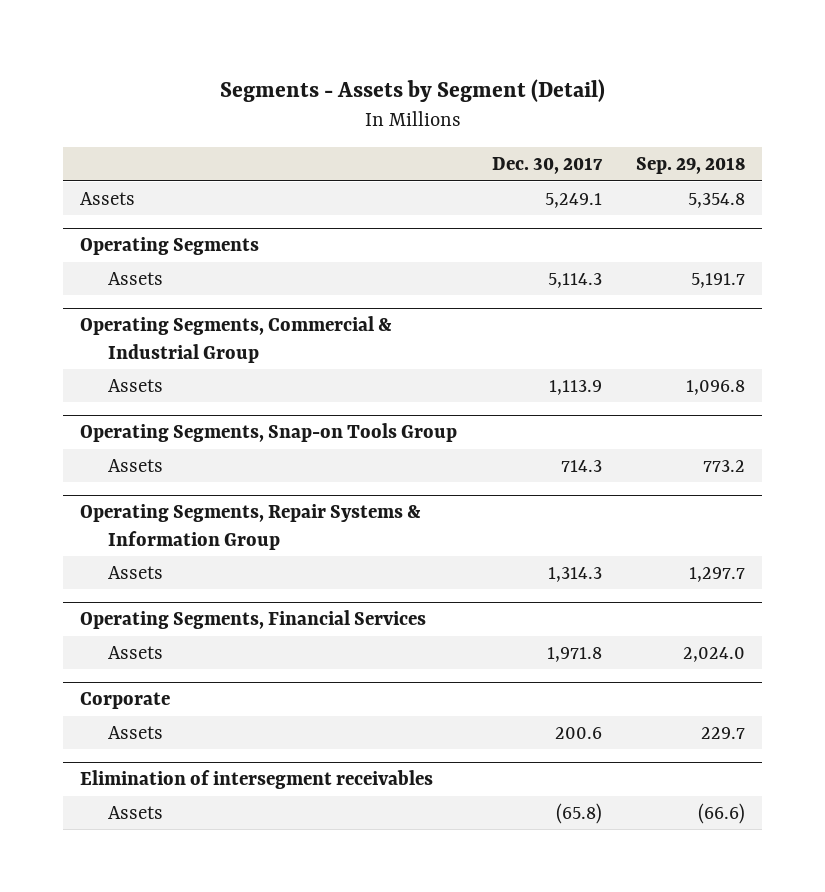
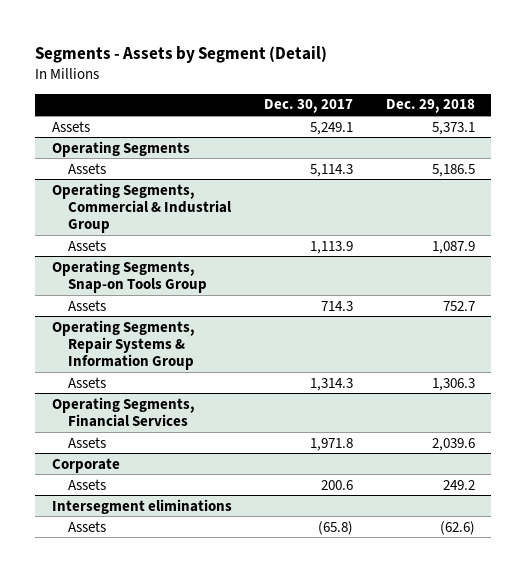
[635,157,745,175] Sep. 29, 2018 -> none
none -> [385,99,475,114] Dec. 29, 2018
[80,770,434,790] Elimination of intersegment receivables -> [51,498,232,514] Intersegment eliminations

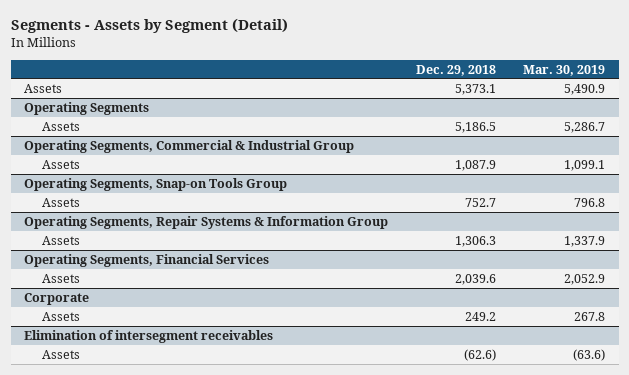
[264,99,354,114] Dec. 30, 2017 -> none
none -> [523,64,606,76] Mar. 30, 2019
[51,498,232,514] Intersegment eliminations -> [24,329,274,343] Elimination of intersegment receivables

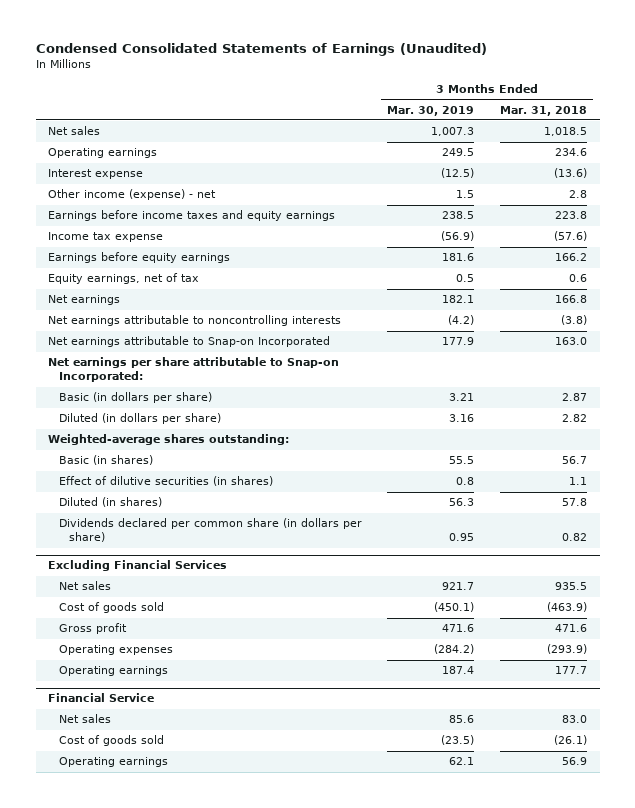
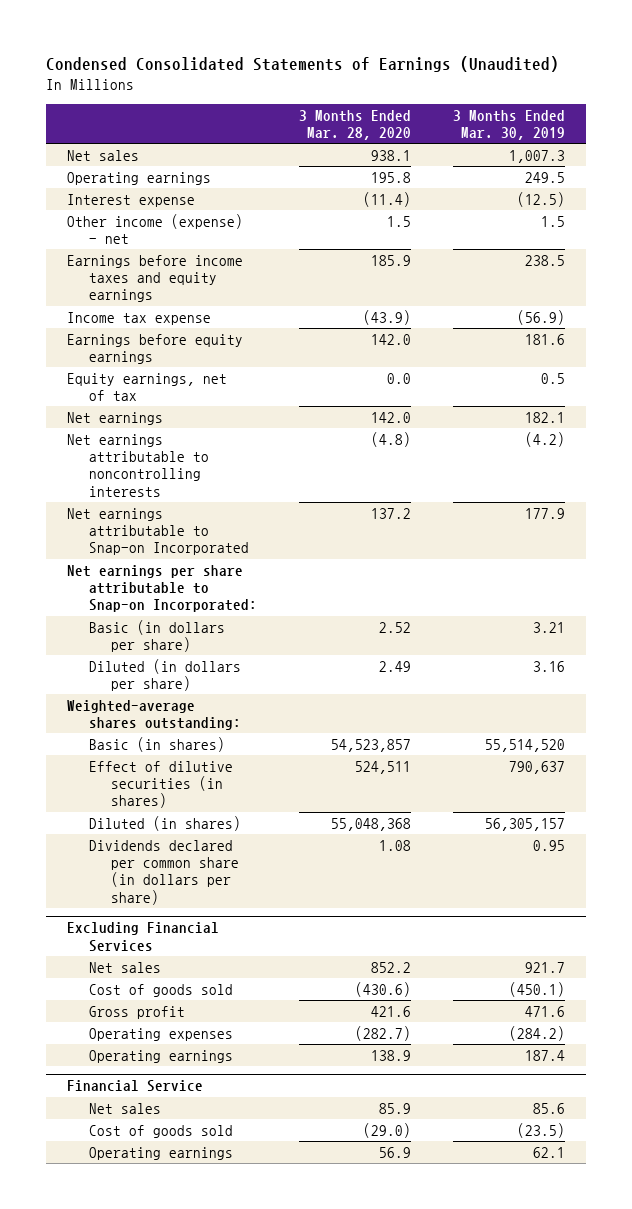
[499,105,587,116] Mar. 31, 2018 -> none
none -> [299,109,412,140] 3 Months Ended Mar. 28, 2020
[449,456,475,465] 55.5 -> [485,738,566,752] 55,514,520
[456,477,475,486] 0.8 -> [509,760,566,774] 790,637
[449,498,475,507] 56.3 -> [485,817,566,831] 56,305,157

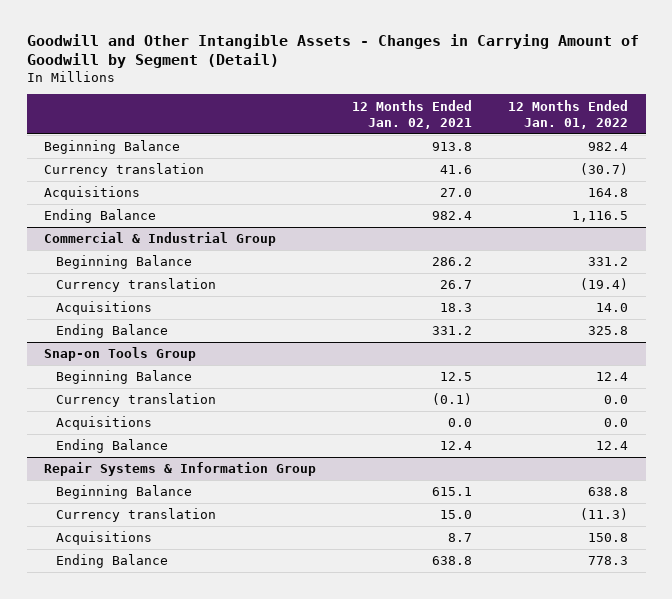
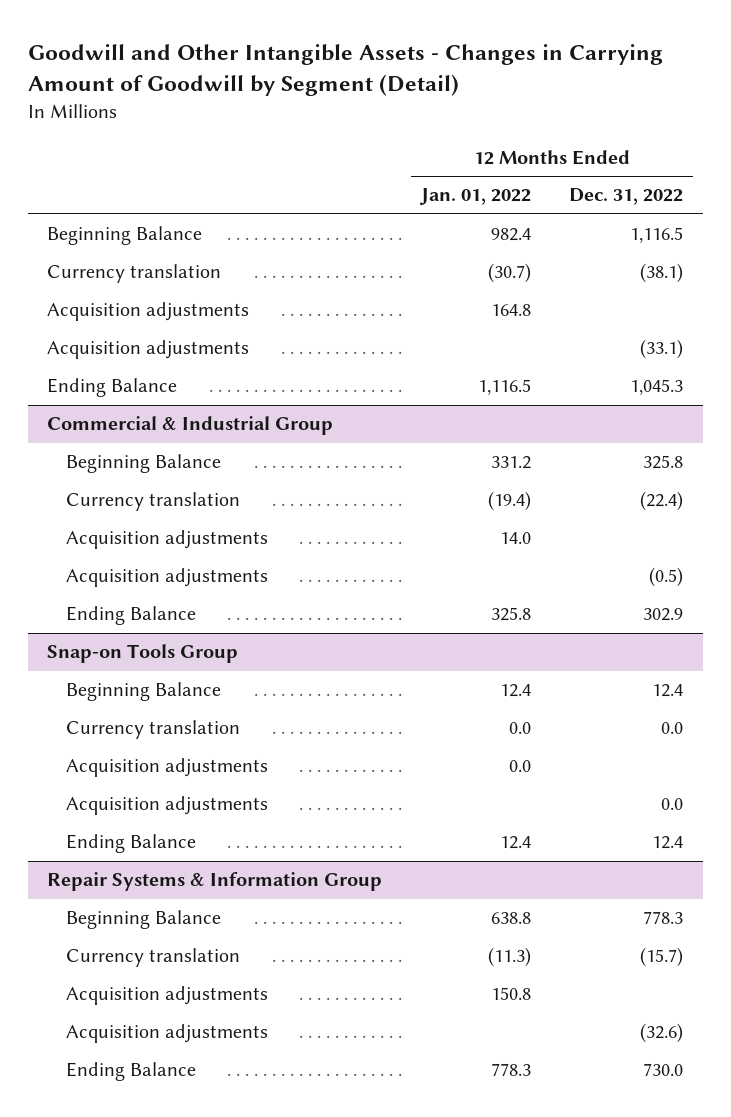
[352,99,473,129] 12 Months Ended Jan. 02, 2021 -> none
none -> [569,188,684,206] Dec. 31, 2022
[44,186,141,201] Acquisitions -> [47,302,250,322] Acquisition adjustments
none -> [47,340,250,360] Acquisition adjustments
[56,301,153,316] Acquisitions -> [65,530,268,550] Acquisition adjustments
none -> [65,568,268,588] Acquisition adjustments
[56,416,153,431] Acquisitions -> [65,758,268,778] Acquisition adjustments
none -> [65,796,268,816] Acquisition adjustments
[56,531,153,546] Acquisitions -> [65,986,268,1006] Acquisition adjustments
none -> [65,1024,268,1044] Acquisition adjustments

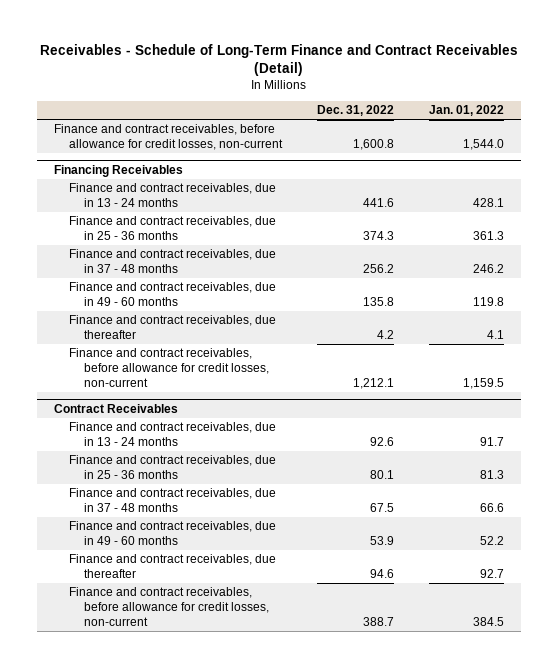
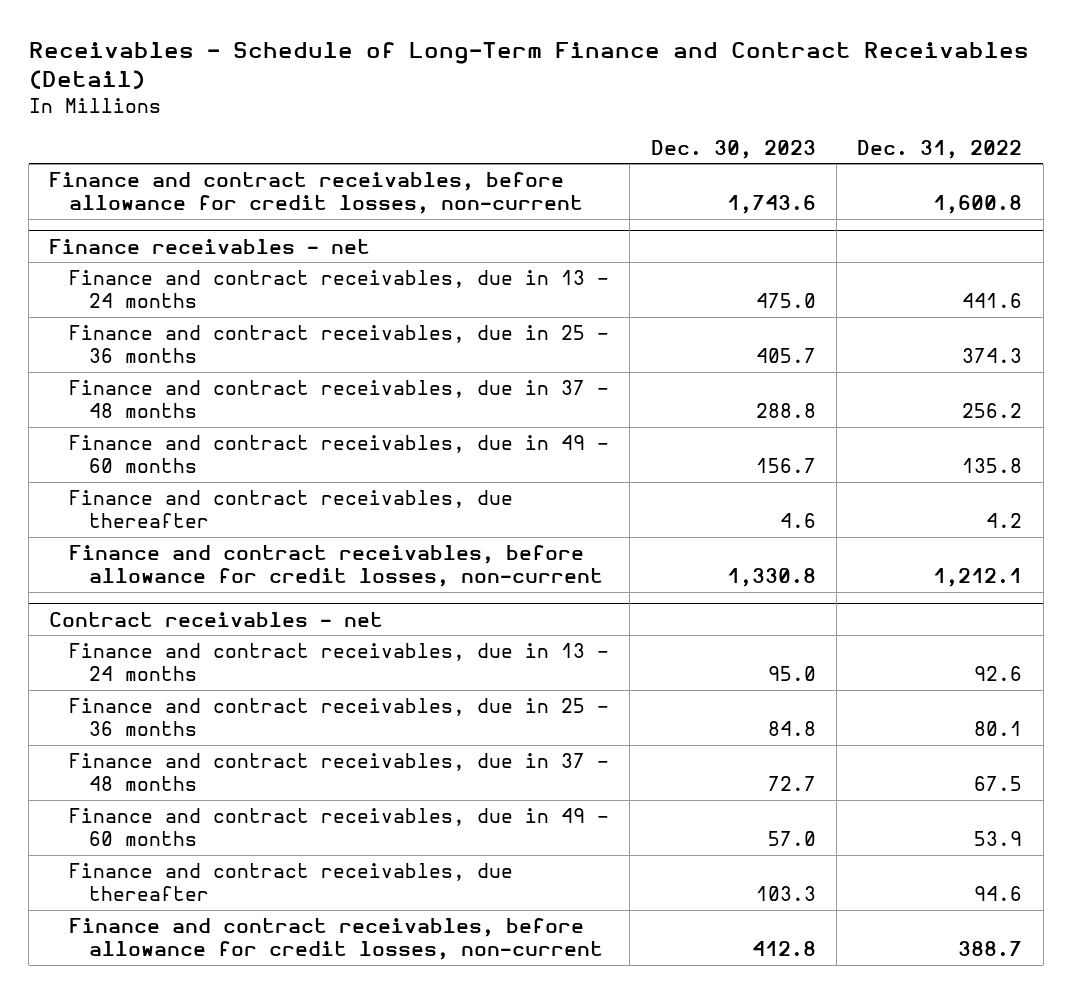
[428,105,504,117] Jan. 01, 2022 -> none
none -> [650,139,816,159] Dec. 30, 2023
[54,164,184,177] Financing Receivables -> [49,238,371,254] Finance receivables - net
[54,403,179,413] Contract Receivables -> [49,611,384,627] Contract receivables - net

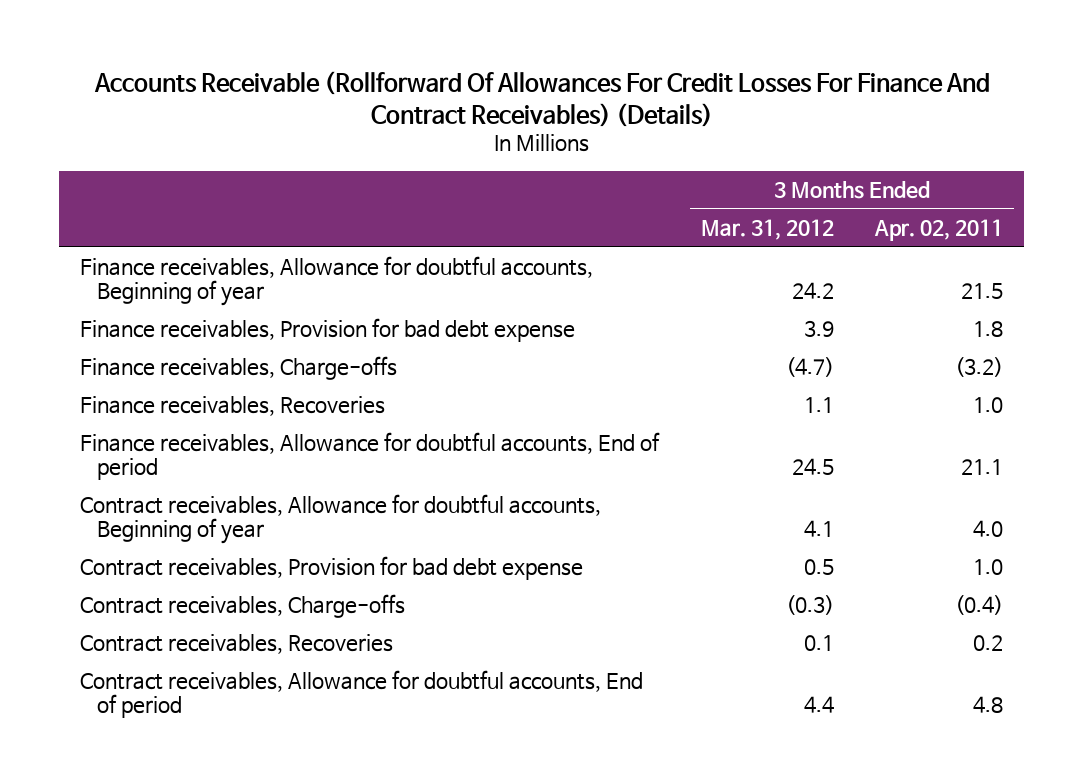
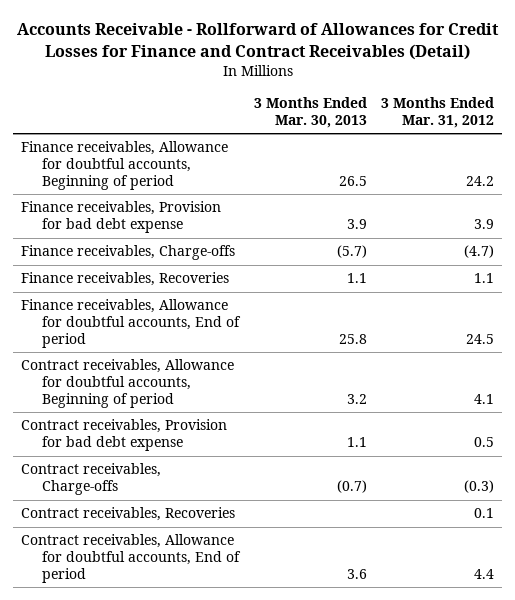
[93,71,990,127] Accounts Receivable (Rollforward Of Allowances For Credit Losses For Finance And Contract Receivables) (Details) -> [16,23,499,60] Accounts Receivable - Rollforward of Allowances for Credit Losses for Finance and Contract Receivables (Detail)
[874,219,1004,242] Apr. 02, 2011 -> none
none -> [253,97,367,128] 3 Months Ended Mar. 30, 2013
[80,256,594,307] Finance receivables, Allowance for doubtful accounts, Beginning of year -> [20,141,228,190] Finance receivables, Allowance for doubtful accounts, Beginning of period
[80,494,602,545] Contract receivables, Allowance for doubtful accounts, Beginning of year -> [20,359,234,408] Contract receivables, Allowance for doubtful accounts, Beginning of period

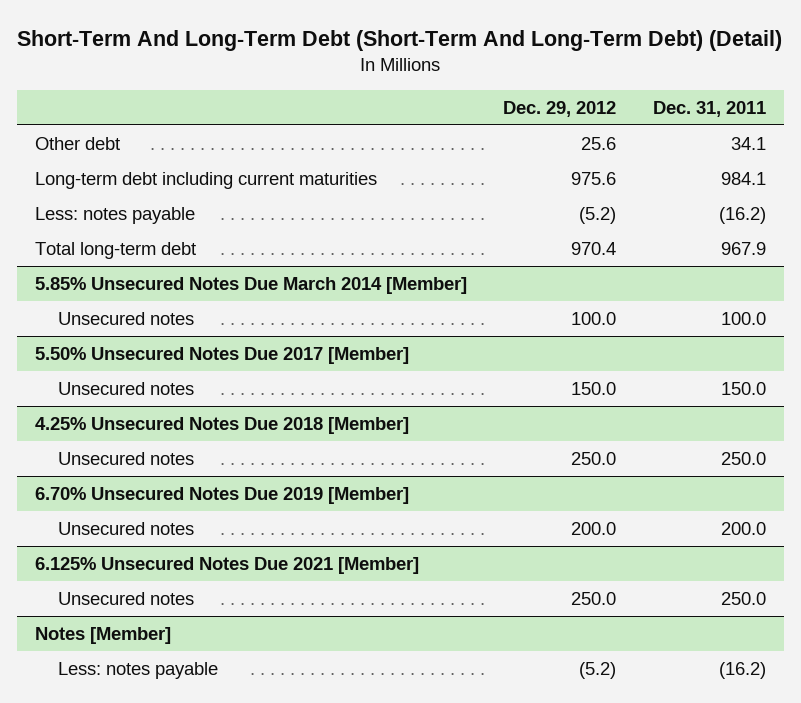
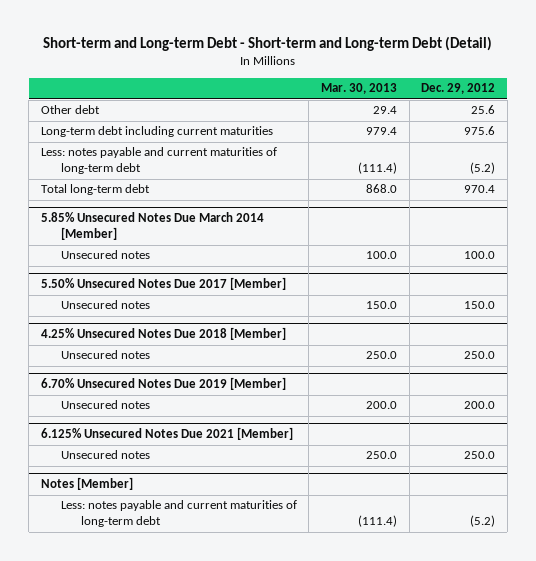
[17,29,783,51] Short-Term And Long-Term Debt (Short-Term And Long-Term Debt) (Detail) -> [43,36,493,52] Short-term and Long-term Debt - Short-term and Long-term Debt (Detail)
[652,100,766,117] Dec. 31, 2011 -> none
none -> [320,83,397,95] Mar. 30, 2013
[34,207,195,225] Less: notes payable -> [40,147,277,175] Less: notes payable and current maturities of long-term debt
[57,662,218,680] Less: notes payable -> [60,500,297,528] Less: notes payable and current maturities of long-term debt

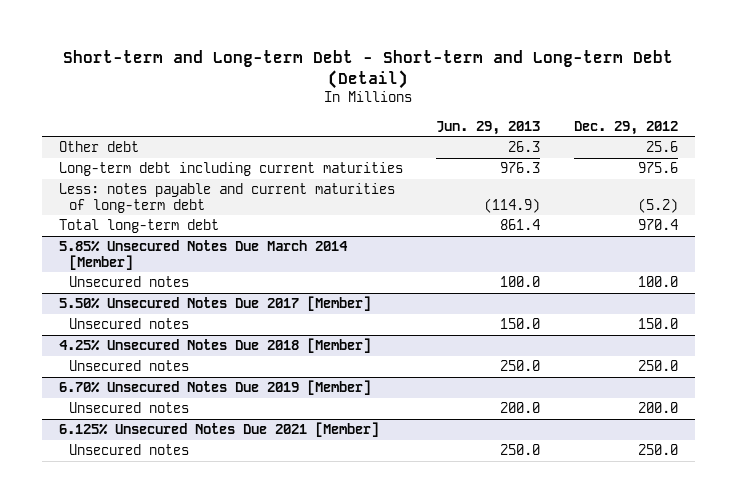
[320,83,397,95] Mar. 30, 2013 -> none
none -> [436,120,541,135] Jun. 29, 2013
[40,477,133,491] Notes [Member] -> none
[60,500,297,528] Less: notes payable and current maturities of long-term debt -> none

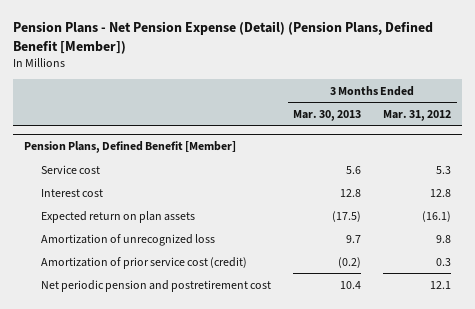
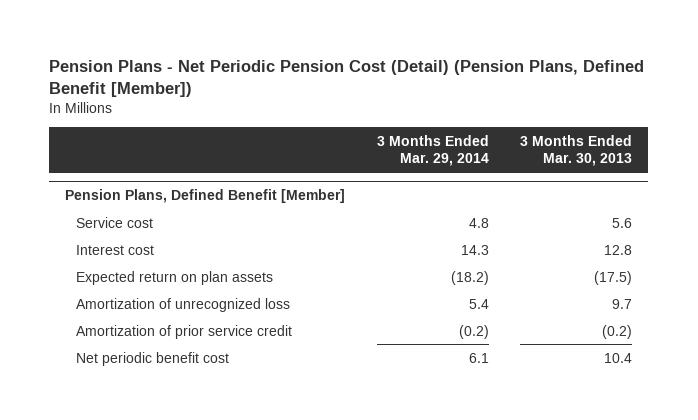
[13,20,434,54] Pension Plans - Net Pension Expense (Detail) (Pension Plans, Defined Benefit [Member]) -> [49,59,645,97] Pension Plans - Net Periodic Pension Cost (Detail) (Pension Plans, Defined Benefit [Member])
[383,110,452,122] Mar. 31, 2012 -> none
none -> [376,134,489,167] 3 Months Ended Mar. 29, 2014
[41,256,248,269] Amortization of prior service cost (credit) -> [76,324,293,339] Amortization of prior service credit
[41,279,272,292] Net periodic pension and postretirement cost -> [76,351,230,366] Net periodic benefit cost

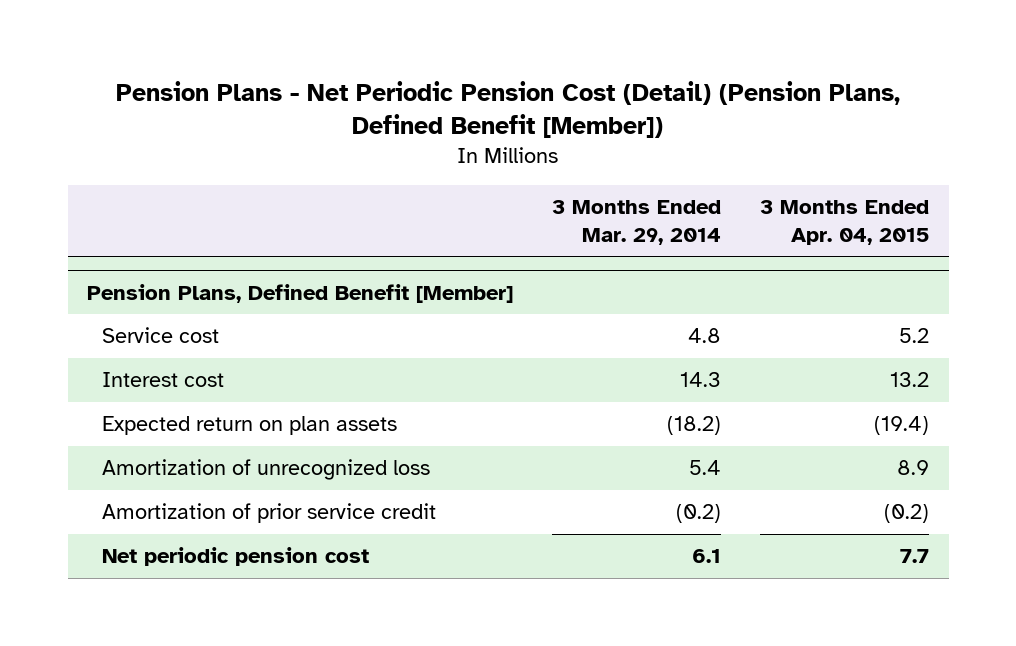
[520,134,633,167] 3 Months Ended Mar. 30, 2013 -> none
none -> [760,200,930,245] 3 Months Ended Apr. 04, 2015
[76,351,230,366] Net periodic benefit cost -> [102,547,370,567] Net periodic pension cost

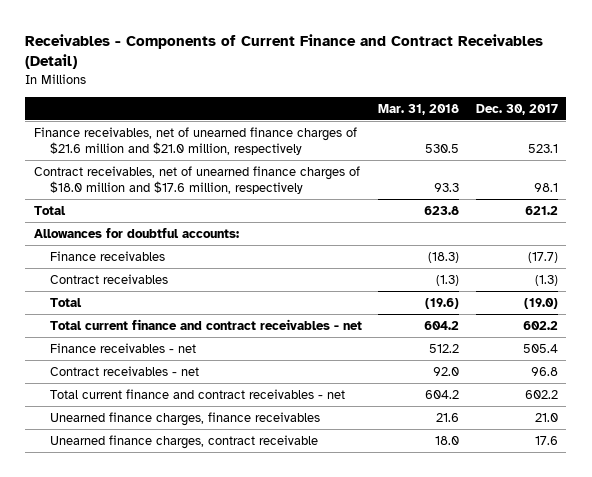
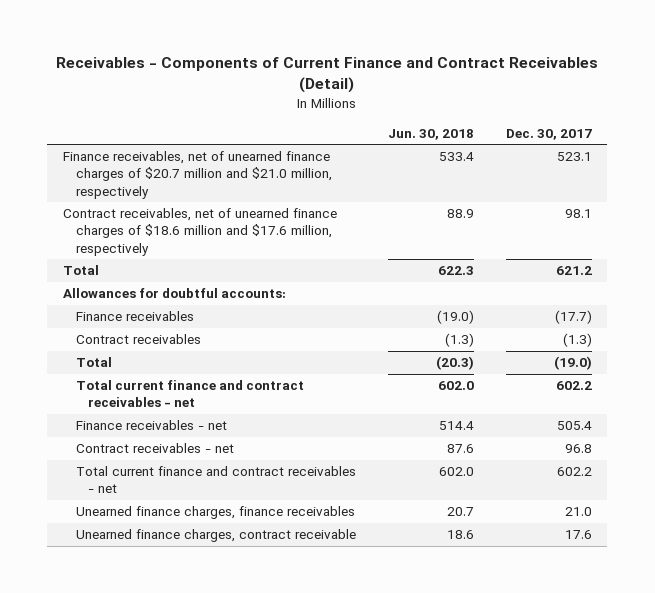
[378,103,460,115] Mar. 31, 2018 -> none
none -> [387,128,474,140] Jun. 30, 2018
[33,126,357,156] Finance receivables, net of unearned finance charges of $21.6 million and $21.0 million, respectively -> [63,151,332,199] Finance receivables, net of unearned finance charges of $20.7 million and $21.0 million, respectively
[33,165,360,195] Contract receivables, net of unearned finance charges of $18.0 million and $17.6 million, respectively -> [63,208,338,256] Contract receivables, net of unearned finance charges of $18.6 million and $17.6 million, respectively

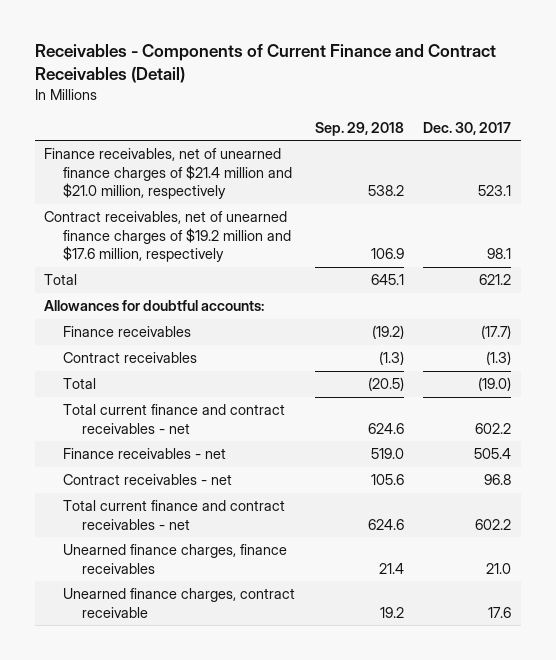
[387,128,474,140] Jun. 30, 2018 -> none
none -> [314,121,404,136] Sep. 29, 2018
[63,151,332,199] Finance receivables, net of unearned finance charges of $20.7 million and $21.0 million, respectively -> [44,148,293,200] Finance receivables, net of unearned finance charges of $21.4 million and $21.0 million, respectively
[63,208,338,256] Contract receivables, net of unearned finance charges of $18.6 million and $17.6 million, respectively -> [44,211,292,263] Contract receivables, net of unearned finance charges of $19.2 million and $17.6 million, respectively

